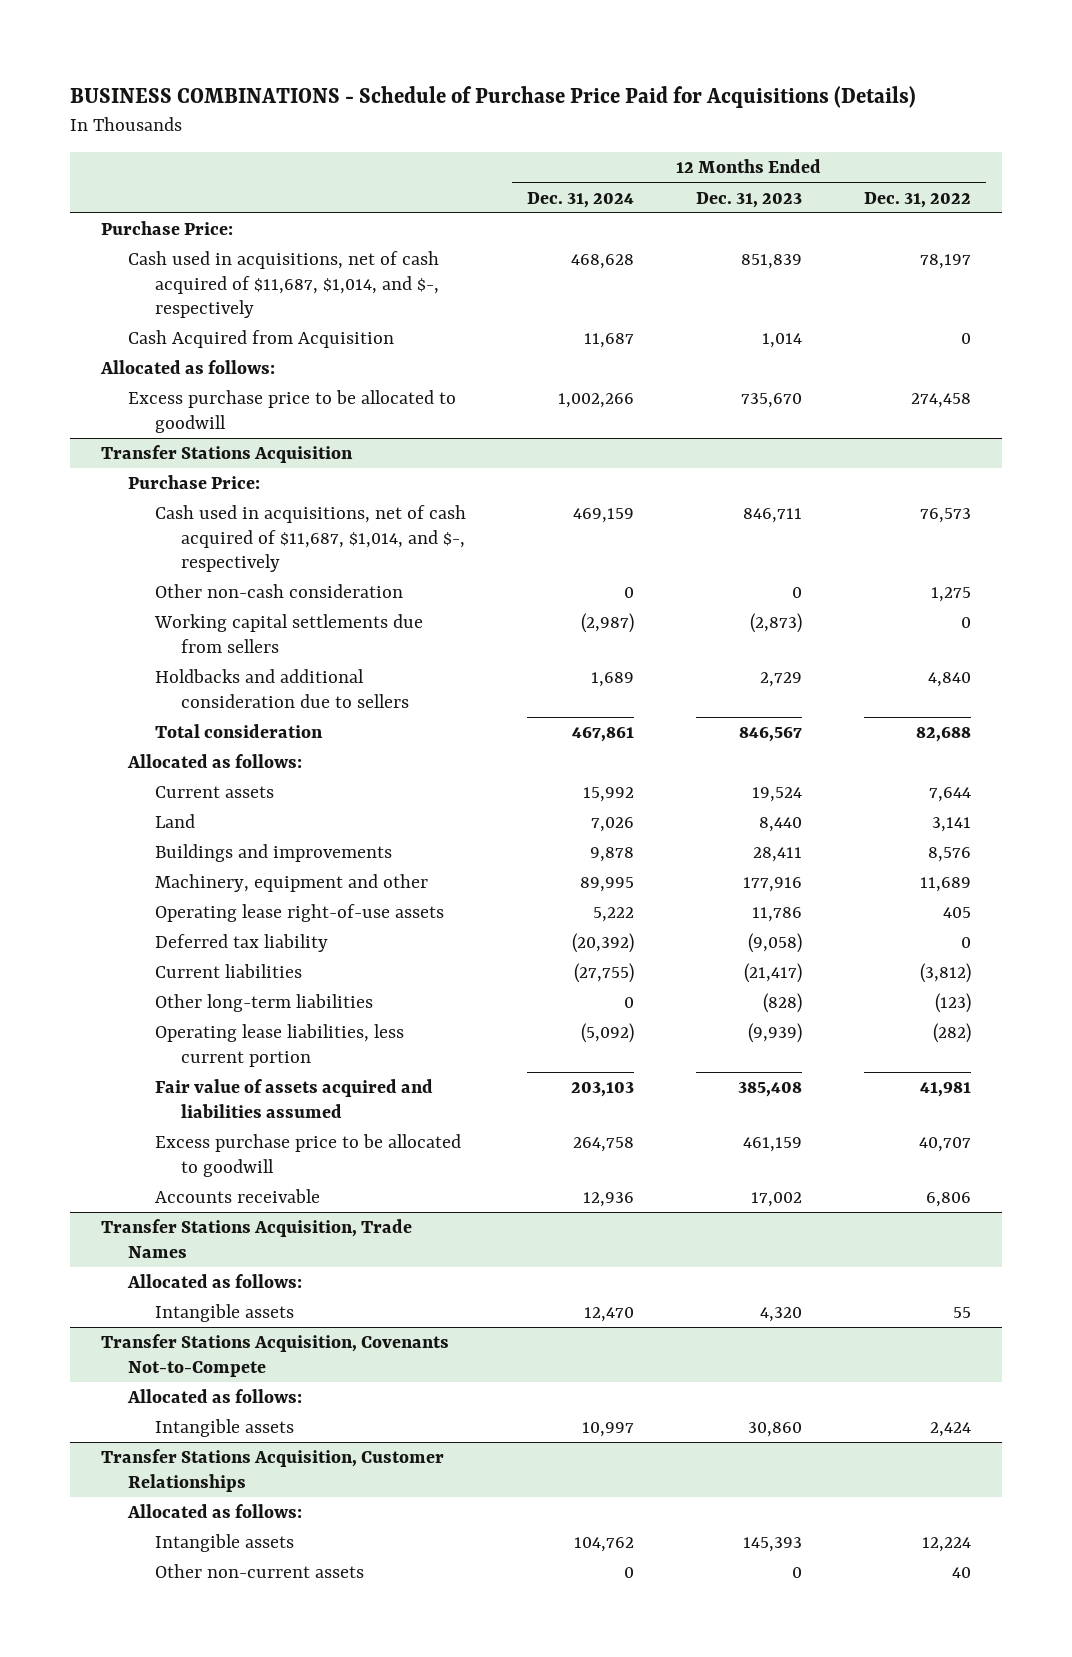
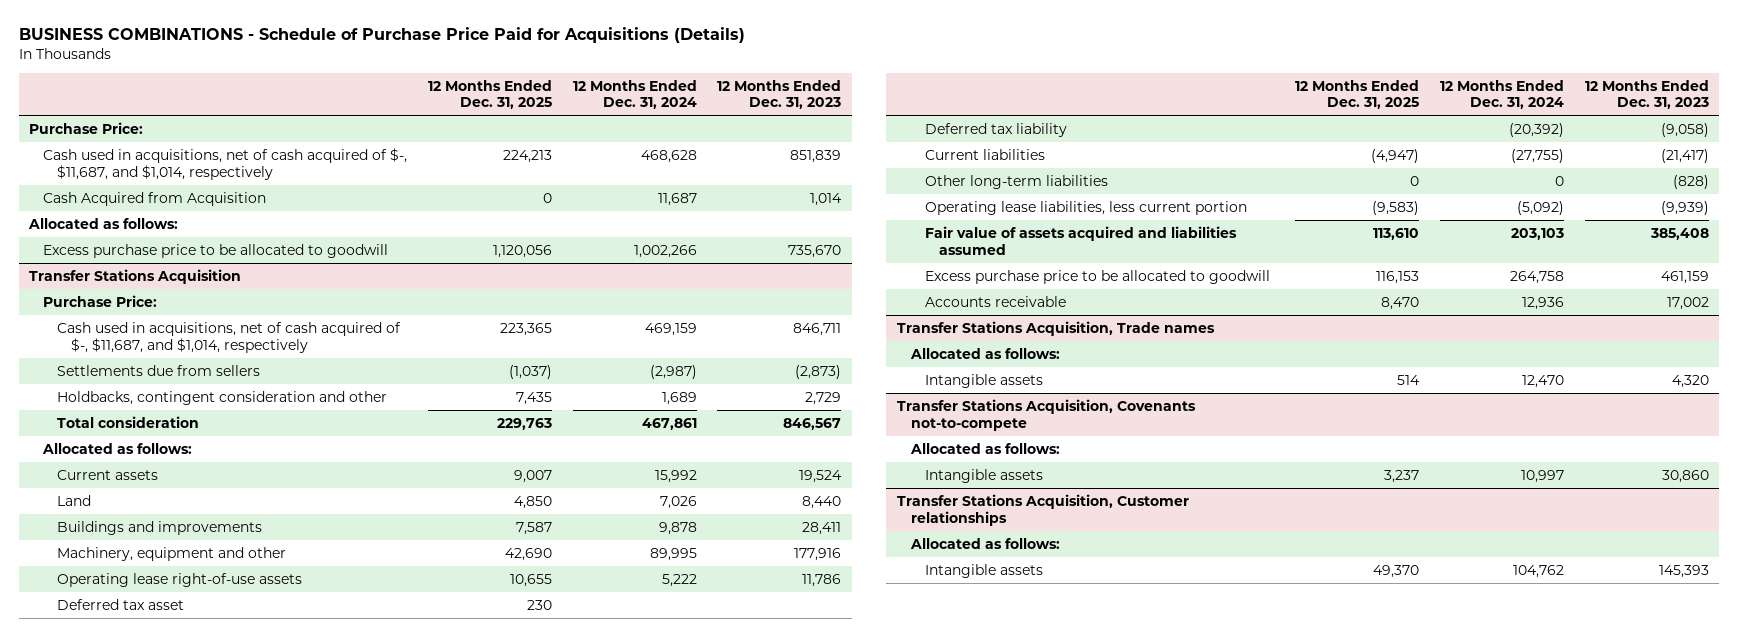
[863,191,971,208] Dec. 31, 2022 -> none
none -> [427,79,552,110] 12 Months Ended Dec. 31, 2025
[127,251,439,318] Cash used in acquisitions, net of cash acquired of $11,687, $1,014, and $-, respectively -> [43,147,408,180] Cash used in acquisitions, net of cash acquired of $-, $11,687, and $1,014, respectively
[154,584,403,599] Other non-cash consideration -> none
[154,505,466,572] Cash used in acquisitions, net of cash acquired of $11,687, $1,014, and $-, respectively -> [57,321,402,353] Cash used in acquisitions, net of cash acquired of $-, $11,687, and $1,014, respectively
[153,614,423,653] Working capital settlements due from sellers -> [57,364,261,376] Settlements due from sellers
[154,669,410,708] Holdbacks and additional consideration due to sellers -> [57,390,388,405] Holdbacks, contingent consideration and other
none -> [57,598,185,610] Deferred tax asset
[101,1219,413,1258] Transfer Stations Acquisition, Trade Names -> [896,320,1215,336] Transfer Stations Acquisition, Trade names
[101,1334,450,1377] Transfer Stations Acquisition, Covenants Not-to-Compete -> [896,398,1196,431] Transfer Stations Acquisition, Covenants not-to-compete
[101,1449,445,1492] Transfer Stations Acquisition, Customer Relationships -> [896,493,1189,526] Transfer Stations Acquisition, Customer relationships
[154,1564,364,1579] Other non-current assets -> none

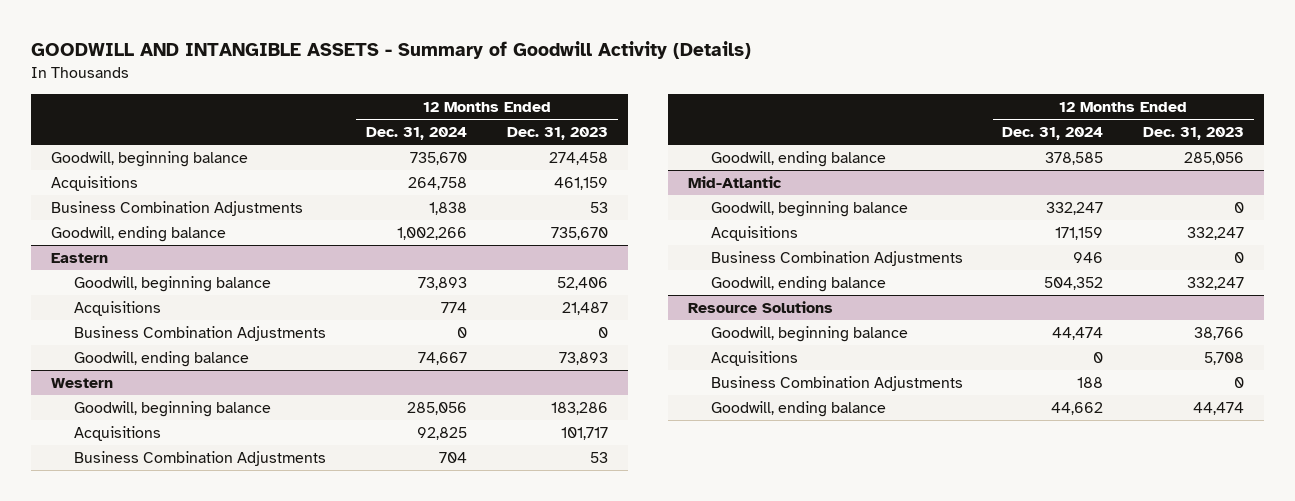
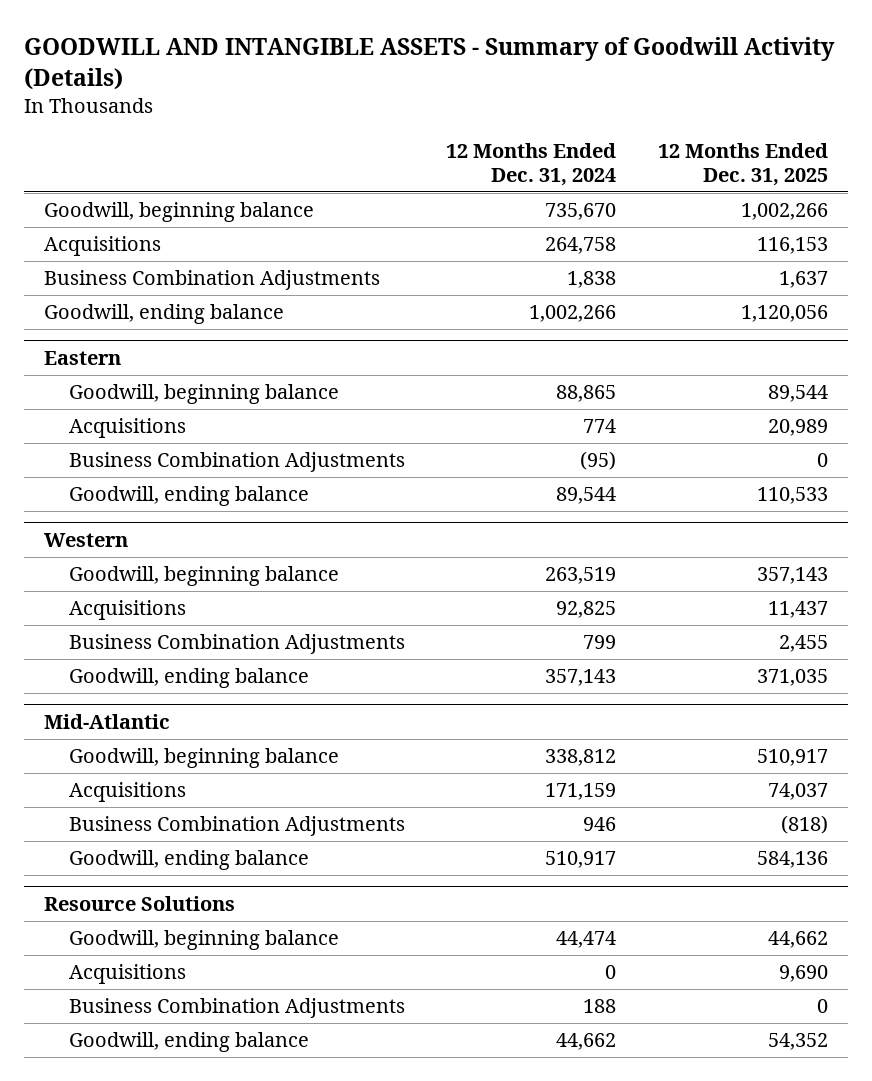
[506,127,608,141] Dec. 31, 2023 -> none
none -> [657,142,828,186] 12 Months Ended Dec. 31, 2025
[417,276,467,290] 73,893 -> [556,385,617,403] 88,865
[456,326,467,338] 0 -> [580,451,617,471] (95)
[417,351,467,365] 74,667 -> [556,487,617,505] 89,544
[406,401,467,415] 285,056 -> [545,567,617,585] 263,519
[438,451,467,463] 704 -> [583,635,617,650] 799
[1045,151,1104,165] 378,585 -> [545,669,617,687] 357,143
[1046,201,1104,215] 332,247 -> [545,749,617,767] 338,812
[1044,276,1104,290] 504,352 -> [545,851,617,869] 510,917

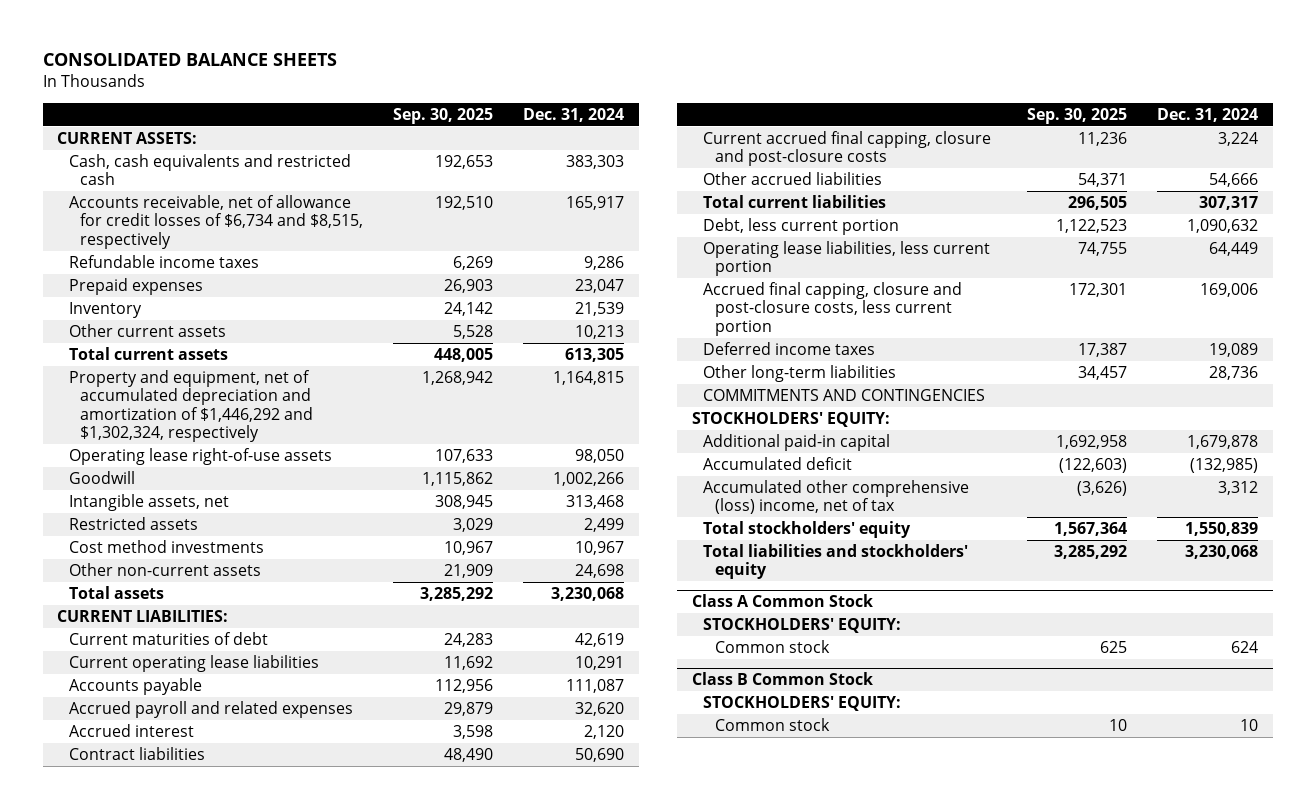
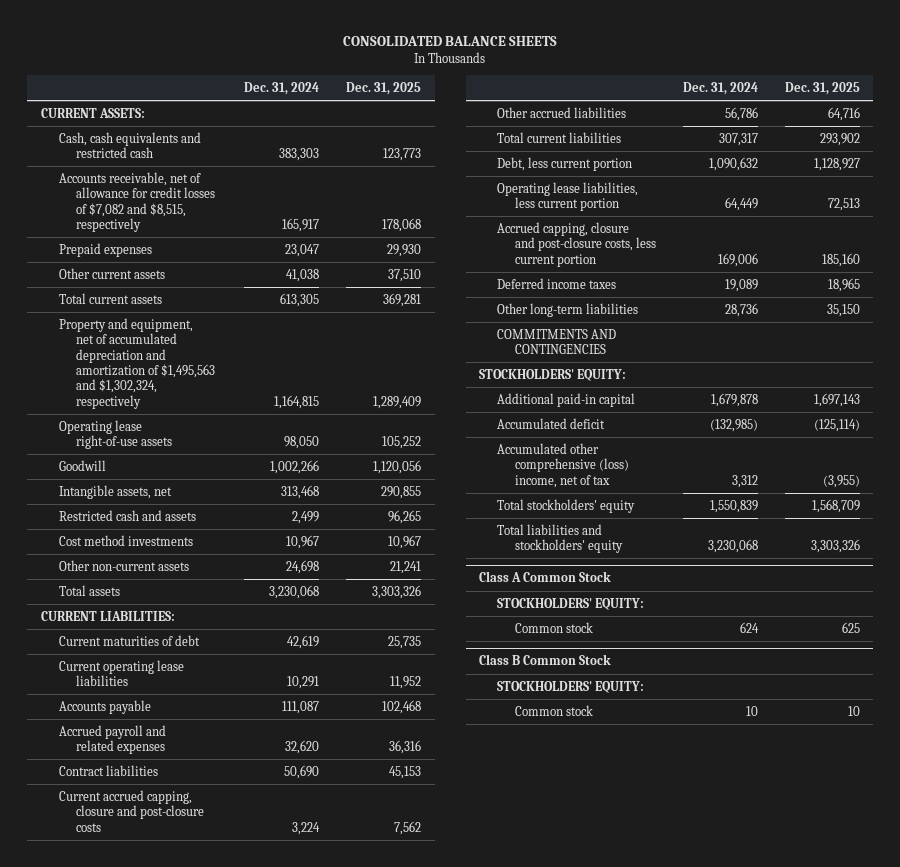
[392,107,493,124] Sep. 30, 2025 -> none
none -> [346,82,422,96] Dec. 31, 2025
[68,254,259,268] Refundable income taxes -> none
[68,194,364,249] Accounts receivable, net of allowance for credit losses of $6,734 and $8,515, respectively -> [58,171,216,232] Accounts receivable, net of allowance for credit losses of $7,082 and $8,515, respectively
[68,301,142,318] Inventory -> none
[574,324,624,339] 10,213 -> [286,268,320,282] 41,038
[68,369,314,443] Property and equipment, net of accumulated depreciation and amortization of $1,446,292 and $1,302,324, respectively -> [58,317,216,409] Property and equipment, net of accumulated depreciation and amortization of $1,495,563 and $1,302,324, respectively
[68,516,198,530] Restricted assets -> [58,509,196,521] Restricted cash and assets
[68,723,194,737] Accrued interest -> none
[703,130,992,167] Current accrued final capping, closure and post-closure costs -> [58,789,205,832] Current accrued capping, closure and post-closure costs
[1209,172,1259,187] 54,666 -> [724,106,758,121] 56,786
[703,281,963,336] Accrued final capping, closure and post-closure costs, less current portion -> [496,221,656,267] Accrued capping, closure and post-closure costs, less current portion

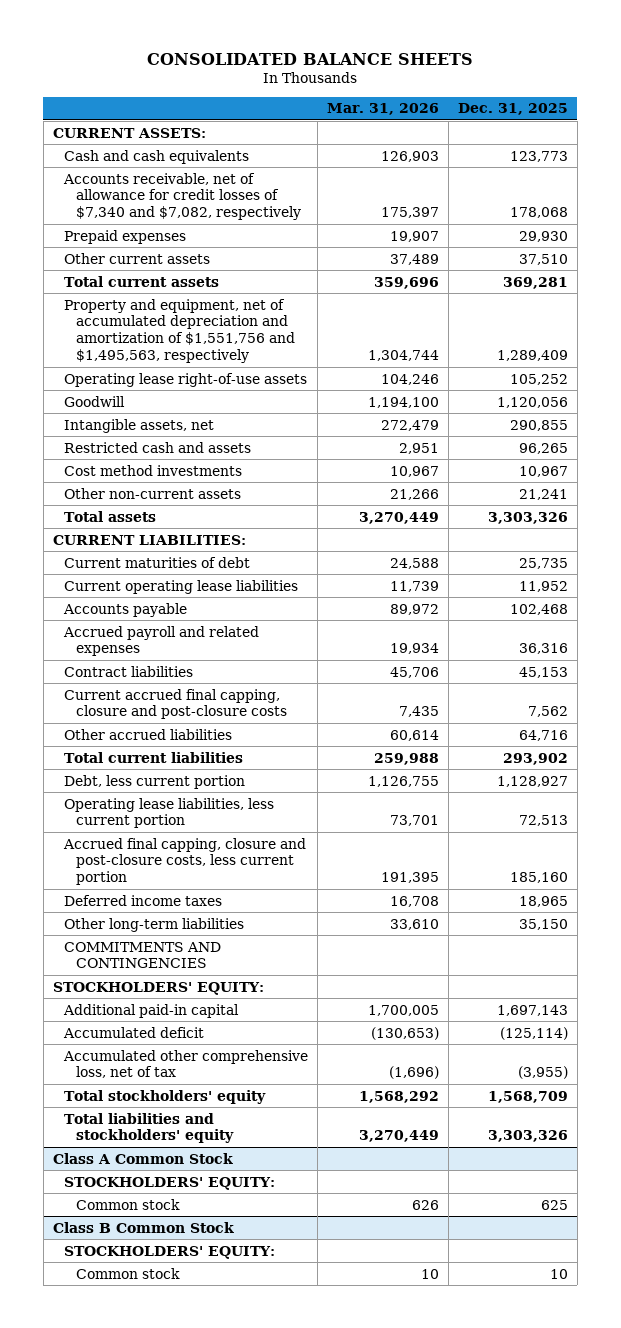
[244,82,320,96] Dec. 31, 2024 -> none
none -> [327,103,440,116] Mar. 31, 2026
[58,131,201,159] Cash, cash equivalents and restricted cash -> [64,149,250,164] Cash and cash equivalents
[58,171,216,232] Accounts receivable, net of allowance for credit losses of $7,082 and $8,515, respectively -> [63,172,302,221] Accounts receivable, net of allowance for credit losses of $7,340 and $7,082, respectively
[58,317,216,409] Property and equipment, net of accumulated depreciation and amortization of $1,495,563 and $1,302,324, respectively -> [64,298,296,363] Property and equipment, net of accumulated depreciation and amortization of $1,551,756 and $1,495,563, respectively
[58,789,205,832] Current accrued capping, closure and post-closure costs -> [64,688,288,720] Current accrued final capping, closure and post-closure costs
[496,221,656,267] Accrued capping, closure and post-closure costs, less current portion -> [63,837,307,886] Accrued final capping, closure and post-closure costs, less current portion
[496,442,629,488] Accumulated other comprehensive (loss) income, net of tax -> [63,1049,309,1079] Accumulated other comprehensive loss, net of tax

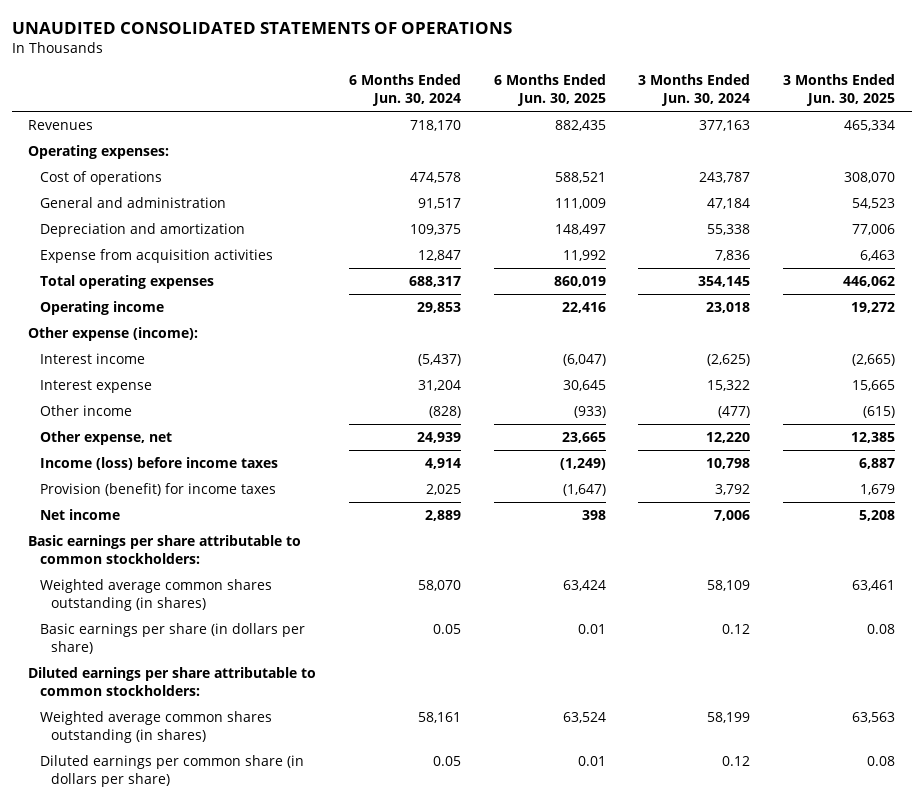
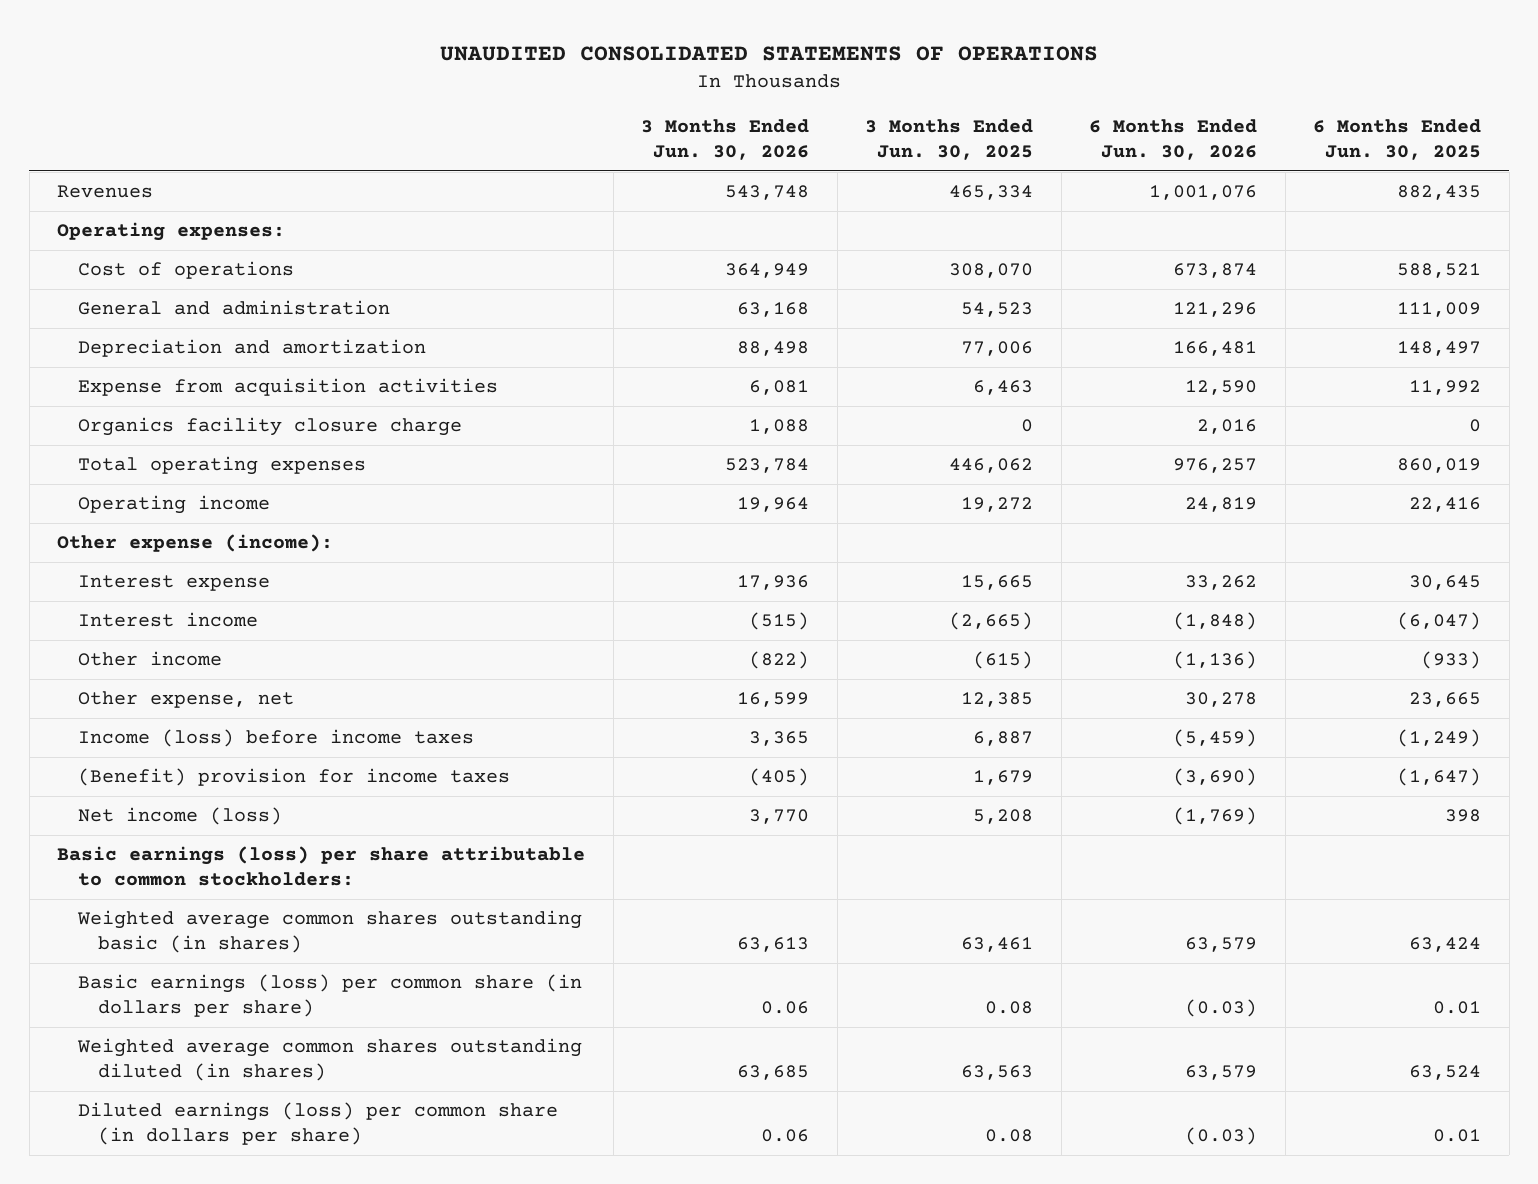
[348,74,461,107] 6 Months Ended Jun. 30, 2024 -> none
[638,74,751,107] 3 Months Ended Jun. 30, 2024 -> none
none -> [641,119,810,160] 3 Months Ended Jun. 30, 2026
none -> [1089,119,1258,160] 6 Months Ended Jun. 30, 2026
none -> [77,417,462,437] Organics facility closure charge
[39,353,145,365] Interest income -> [77,612,258,628] Interest income
[28,667,317,696] Diluted earnings per share attributable to common stockholders: -> none
[39,483,276,497] Provision (benefit) for income taxes -> [77,768,510,787] (Benefit) provision for income taxes
[39,509,120,521] Net income -> [77,807,282,826] Net income (loss)
[28,535,302,564] Basic earnings per share attributable to common stockholders: -> [57,846,586,886] Basic earnings (loss) per share attributable to common stockholders:
[39,579,272,611] Weighted average common shares outstanding (in shares) -> [76,910,582,953] Weighted average common shares outstanding basic (in shares)
[39,623,305,654] Basic earnings per share (in dollars per share) -> [77,974,582,1017] Basic earnings (loss) per common share (in dollars per share)
[39,711,272,743] Weighted average common shares outstanding (in shares) -> [76,1038,582,1081] Weighted average common shares outstanding diluted (in shares)
[39,755,304,787] Diluted earnings per common share (in dollars per share) -> [77,1102,558,1145] Diluted earnings (loss) per common share (in dollars per share)

